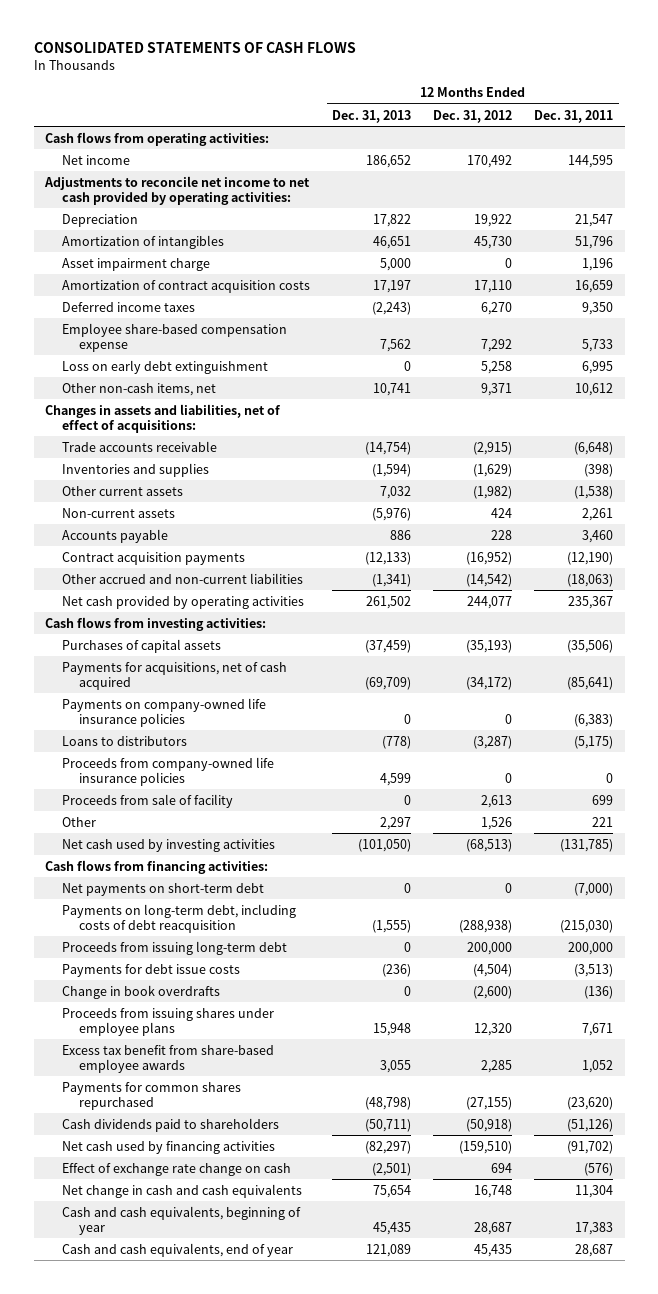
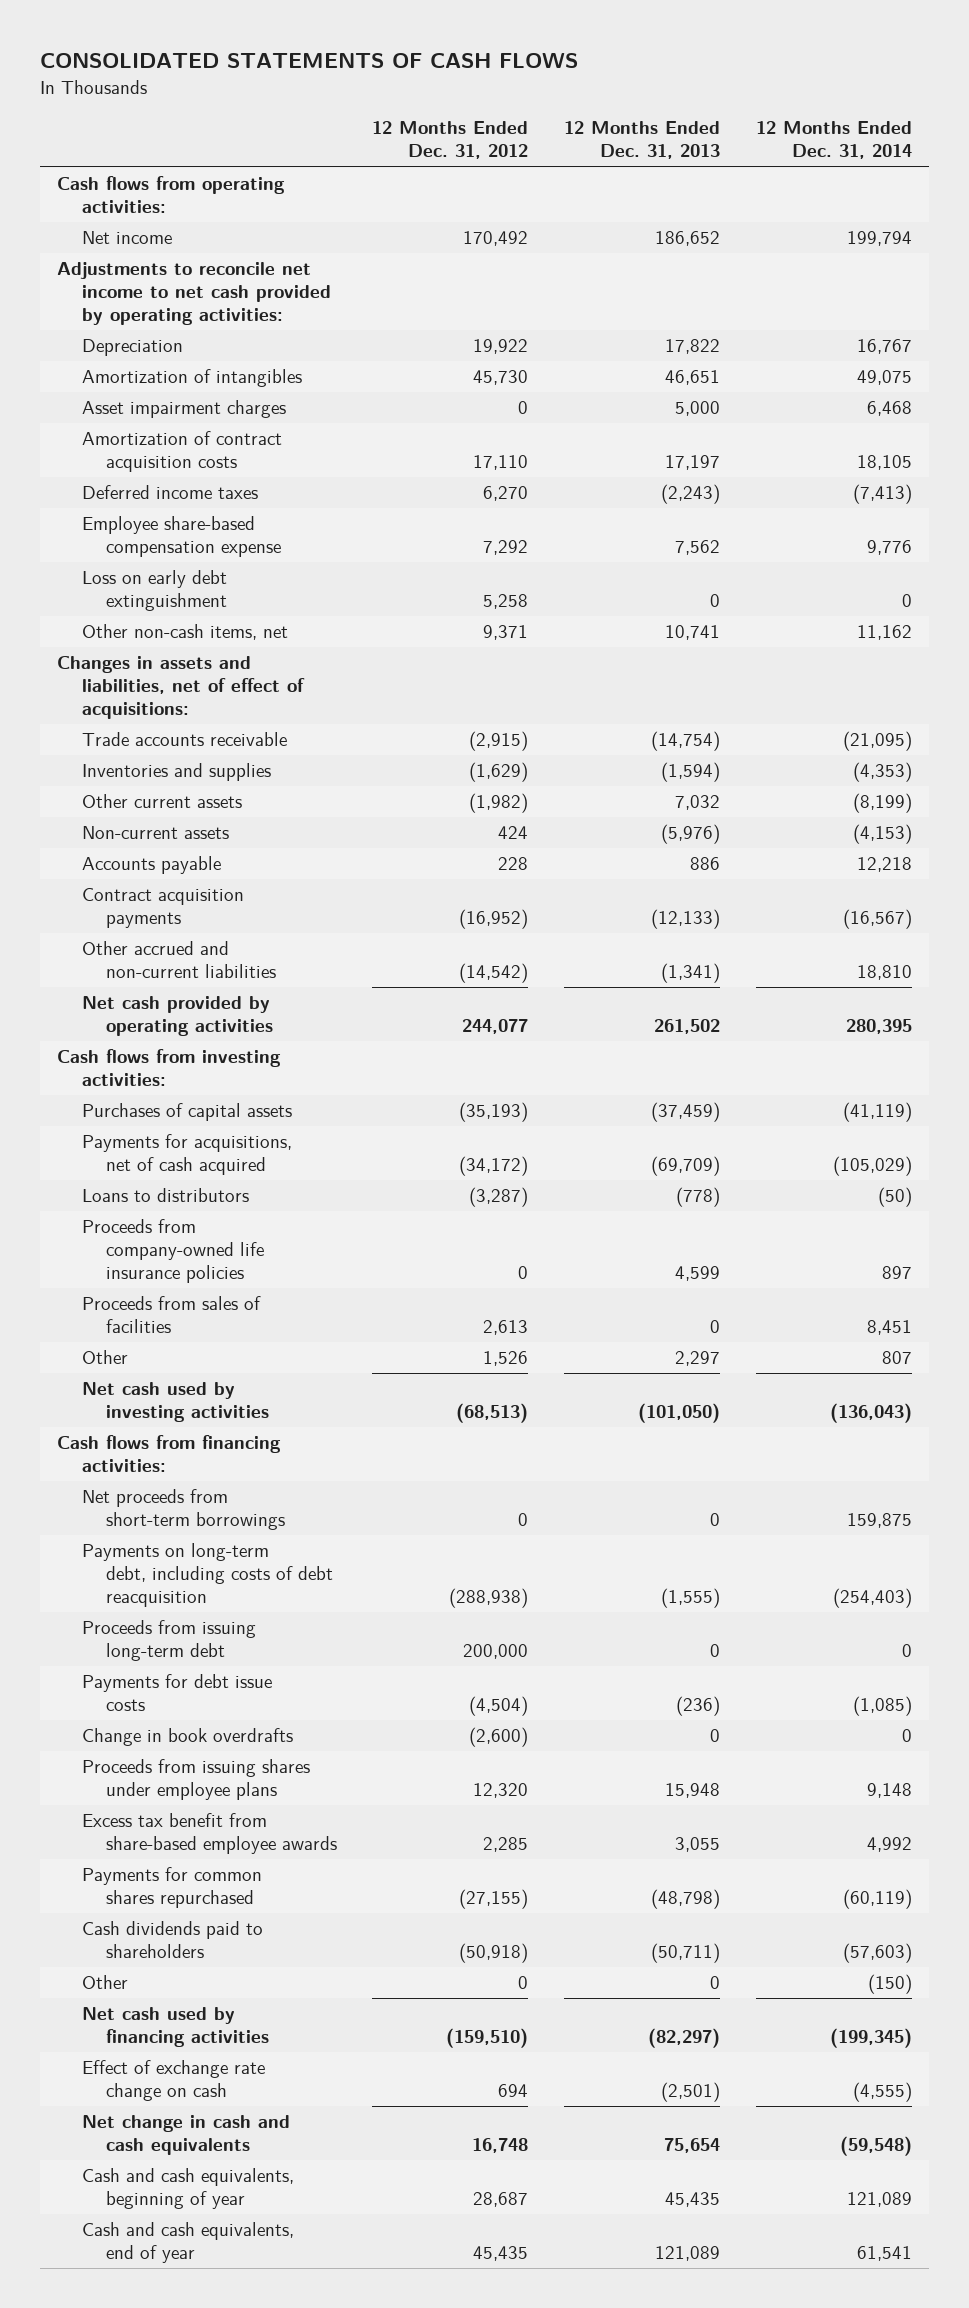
[534,109,614,123] Dec. 31, 2011 -> none
none -> [755,121,912,160] 12 Months Ended Dec. 31, 2014
[61,257,210,271] Asset impairment charge -> [81,400,286,419] Asset impairment charges
[61,697,266,727] Payments on company-owned life insurance policies -> none
[61,793,233,808] Proceeds from sale of facility -> [81,1296,261,1334] Proceeds from sales of facilities
[61,882,264,896] Net payments on short-term debt -> none
none -> [81,1489,285,1531] Net proceeds from short-term borrowings
none -> [81,1975,128,1990] Other

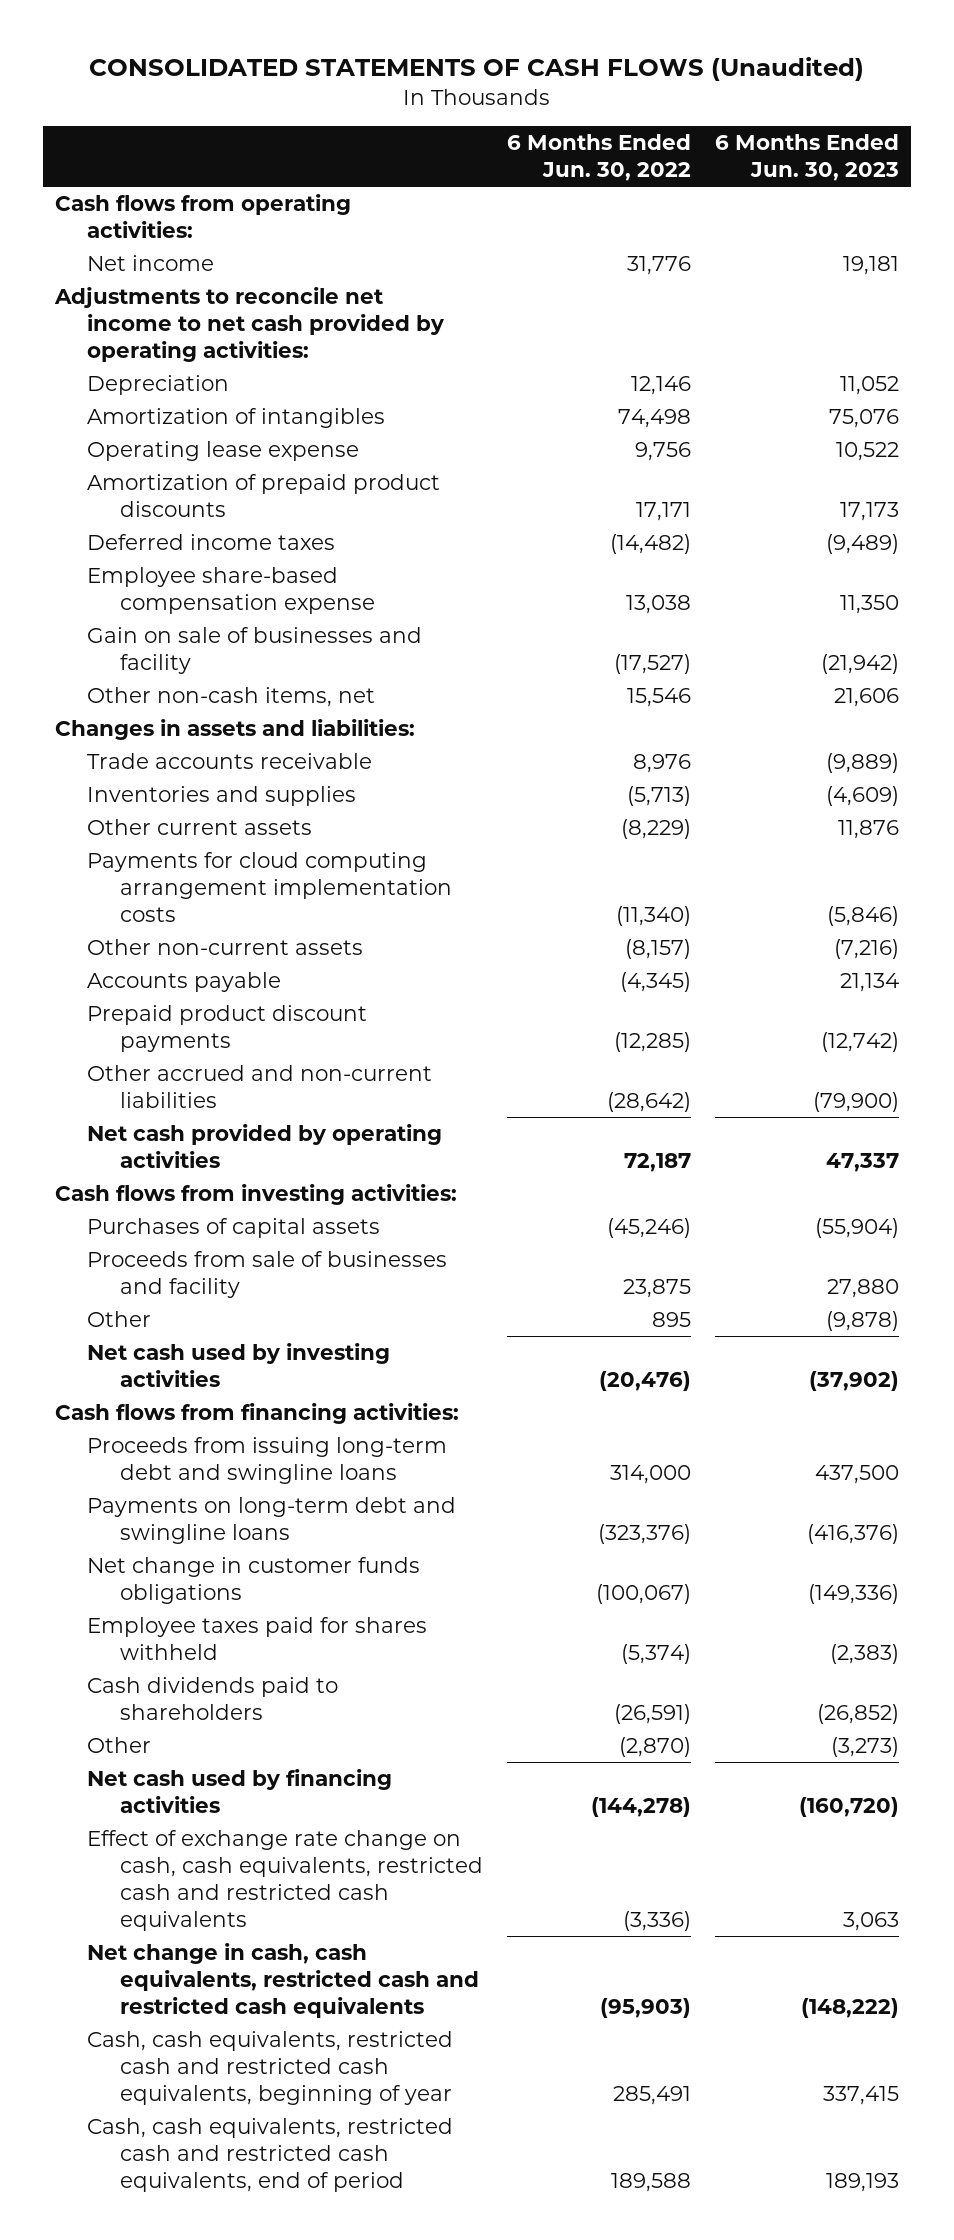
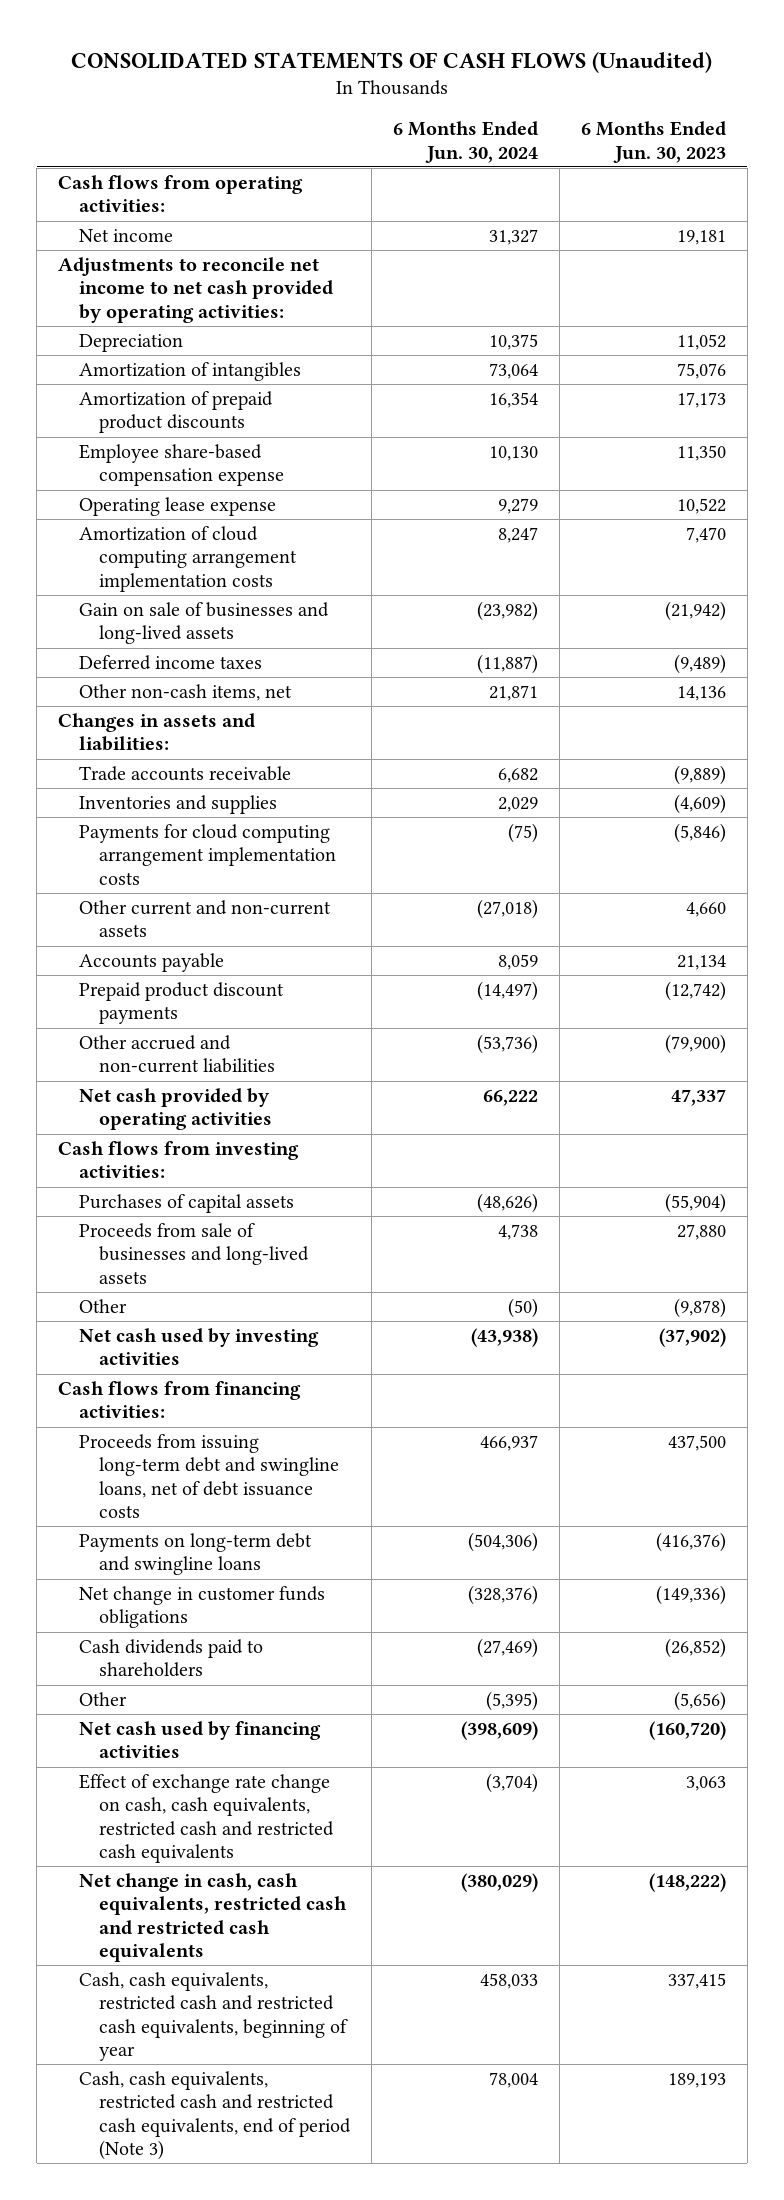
[506,134,691,182] 6 Months Ended Jun. 30, 2022 -> none
none -> [393,121,539,163] 6 Months Ended Jun. 30, 2024
[87,441,360,462] Operating lease expense -> [78,497,276,517] Operating lease expense
none -> [78,526,298,592] Amortization of cloud computing arrangement implementation costs
[87,627,423,674] Gain on sale of businesses and facility -> [78,602,329,645] Gain on sale of businesses and long-lived assets
[87,534,336,551] Deferred income taxes -> [78,655,262,671] Deferred income taxes
[834,688,900,708] 21,606 -> [676,686,726,702] 14,136
[87,819,313,836] Other current assets -> none
[87,939,364,956] Other non-current assets -> [78,900,331,938] Other current and non-current assets
[834,939,900,960] (7,216) -> [685,902,726,918] 4,660
[87,1251,448,1298] Proceeds from sale of businesses and facility -> [78,1223,310,1284] Proceeds from sale of businesses and long-lived assets
[87,1437,448,1484] Proceeds from issuing long-term debt and swingline loans -> [78,1434,340,1519] Proceeds from issuing long-term debt and swingline loans, net of debt issuance costs
[87,1617,428,1660] Employee taxes paid for shares withheld -> none
[831,1737,900,1758] (3,273) -> [673,1691,726,1712] (5,656)
[87,2118,454,2192] Cash, cash equivalents, restricted cash and restricted cash equivalents, end of period -> [78,2071,352,2161] Cash, cash equivalents, restricted cash and restricted cash equivalents, end of period (Note 3)

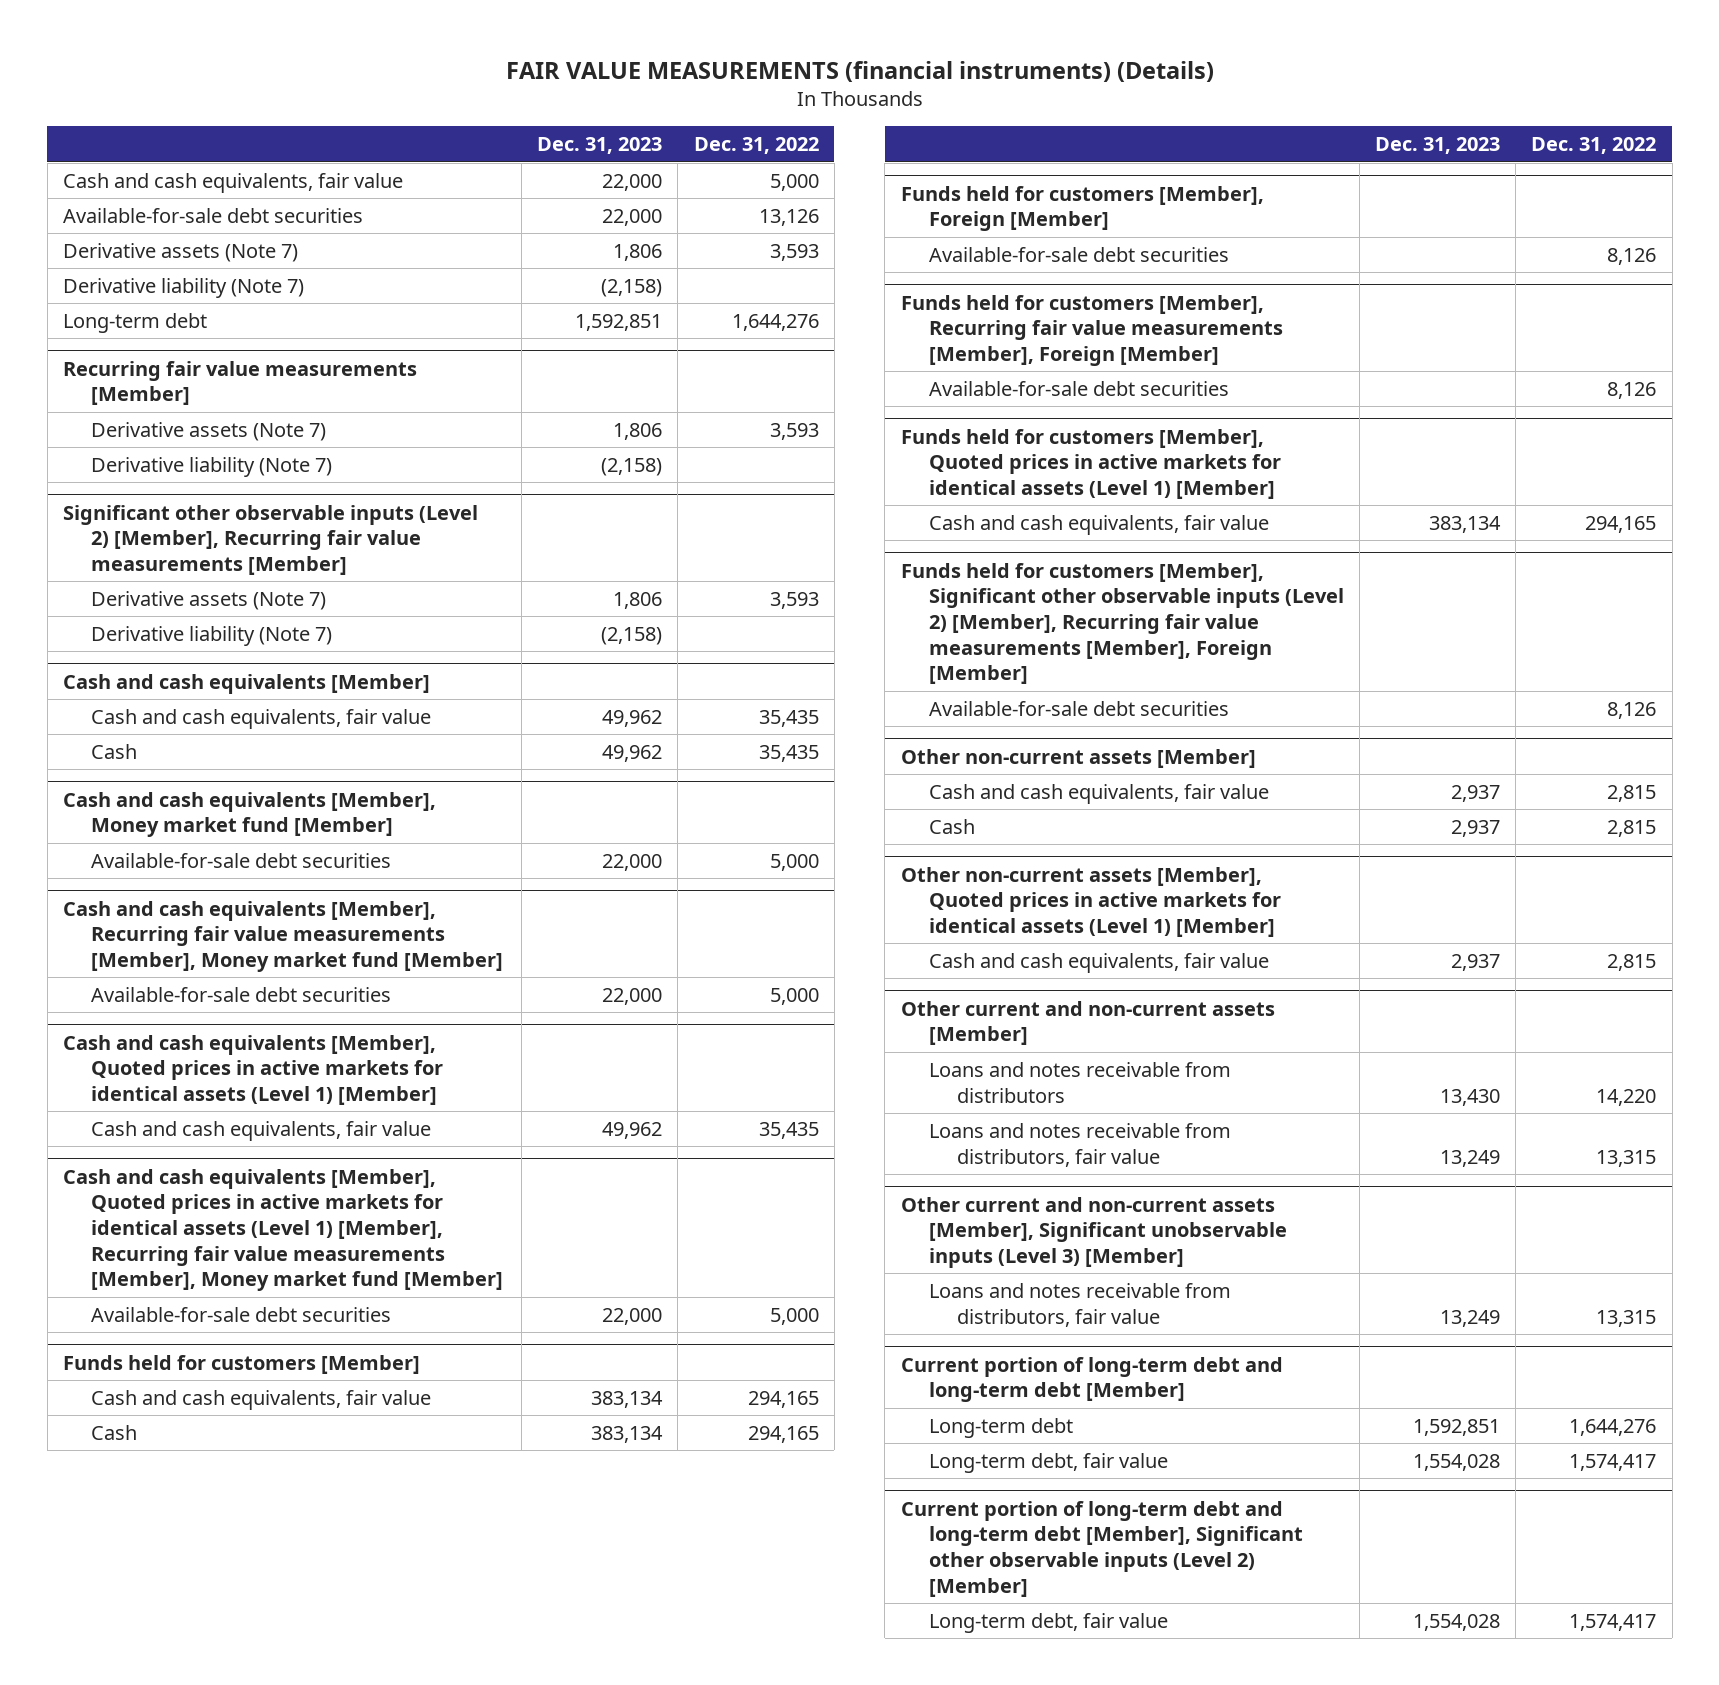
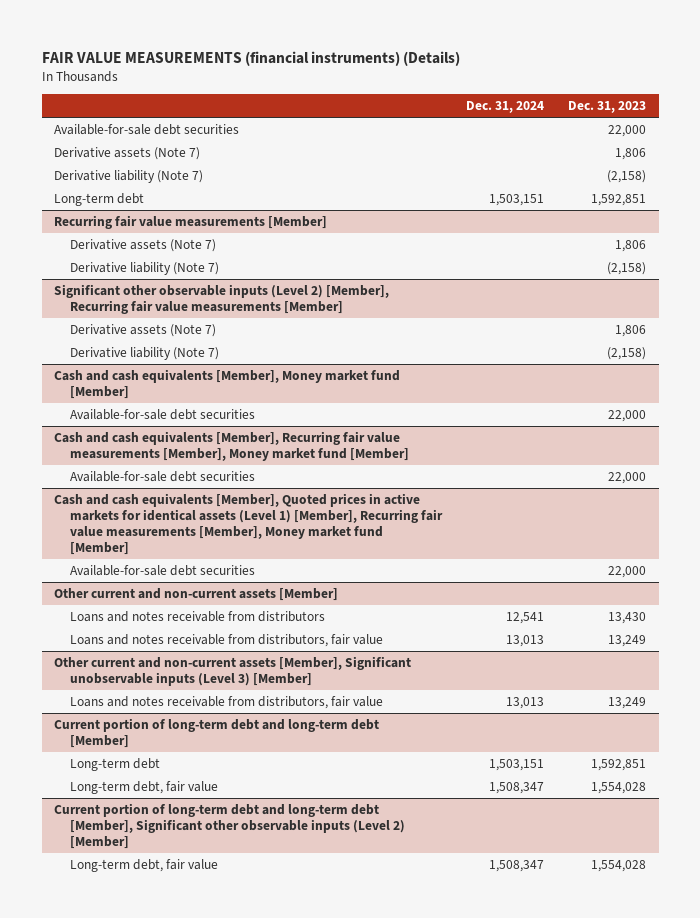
[693,137,819,155] Dec. 31, 2022 -> none
none -> [466,101,545,114] Dec. 31, 2024
[62,172,403,193] Cash and cash equivalents, fair value -> none
[62,673,430,694] Cash and cash equivalents [Member] -> none
[90,708,431,729] Cash and cash equivalents, fair value -> none
[90,743,137,759] Cash -> none
[62,1034,443,1105] Cash and cash equivalents [Member], Quoted prices in active markets for identical assets (Level 1) [Member] -> none
[90,1120,431,1141] Cash and cash equivalents, fair value -> none
[62,1354,420,1374] Funds held for customers [Member] -> none
[90,1389,431,1410] Cash and cash equivalents, fair value -> none
[90,1424,137,1440] Cash -> none
[900,185,1264,232] Funds held for customers [Member], Foreign [Member] -> none
[928,246,1229,262] Available-for-sale debt securities -> none
[900,294,1283,366] Funds held for customers [Member], Recurring fair value measurements [Member], Foreign [Member] -> none
[928,380,1229,396] Available-for-sale debt securities -> none
[900,428,1281,499] Funds held for customers [Member], Quoted prices in active markets for identical assets (Level 1) [Member] -> none
[928,514,1269,535] Cash and cash equivalents, fair value -> none
[900,562,1344,685] Funds held for customers [Member], Significant other observable inputs (Level 2) [Member], Recurring fair value measurements [Member], Foreign [Member] -> none
[928,700,1229,716] Available-for-sale debt securities -> none
[900,748,1256,768] Other non-current assets [Member] -> none
[928,783,1269,804] Cash and cash equivalents, fair value -> none
[928,818,975,834] Cash -> none
[900,866,1281,937] Other non-current assets [Member], Quoted prices in active markets for identical assets (Level 1) [Member] -> none
[928,952,1269,973] Cash and cash equivalents, fair value -> none

